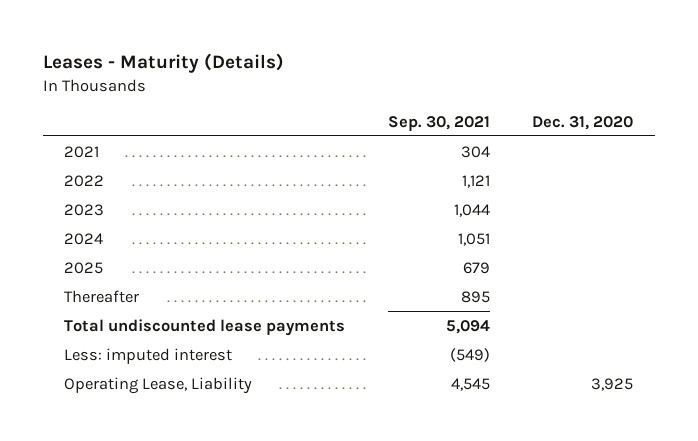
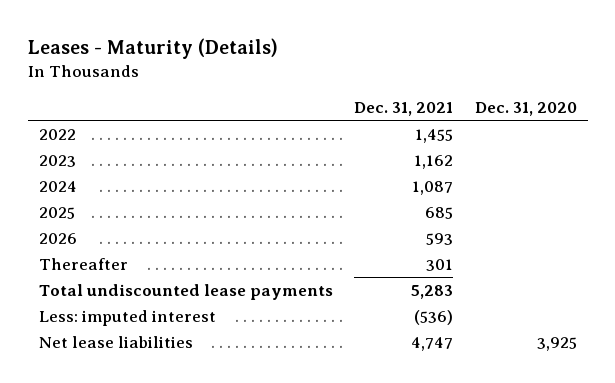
[387,115,490,131] Sep. 30, 2021 -> none
none -> [354,102,454,117] Dec. 31, 2021
[64,145,100,158] 2021 -> none
none -> [38,232,77,244] 2026
[64,376,253,394] Operating Lease, Liability -> [38,335,193,348] Net lease liabilities

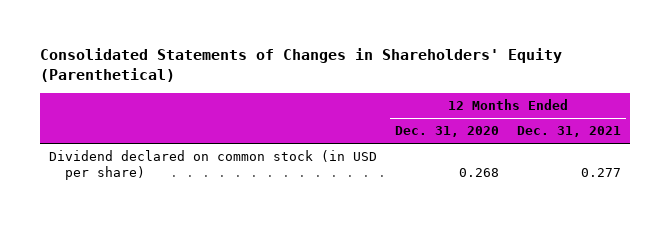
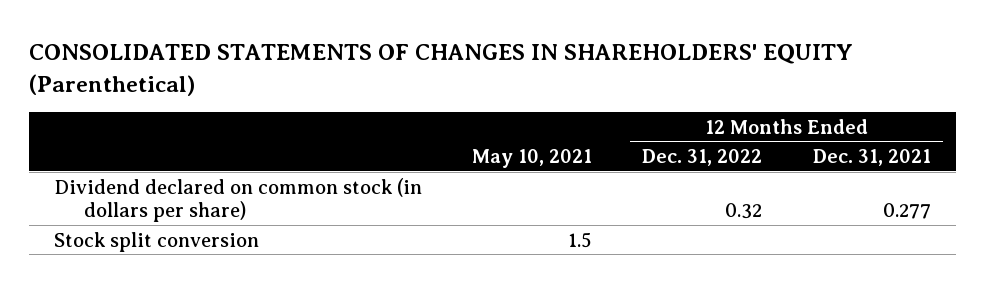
[39,47,562,82] Consolidated Statements of Changes in Shareholders' Equity (Parenthetical) -> [29,44,854,96] CONSOLIDATED STATEMENTS OF CHANGES IN SHAREHOLDERS' EQUITY (Parenthetical)
[394,126,499,138] Dec. 31, 2020 -> none
none -> [472,148,593,168] May 10, 2021
none -> [642,148,763,166] Dec. 31, 2022
[48,150,377,180] Dividend declared on common stock (in USD per share) -> [54,177,423,223] Dividend declared on common stock (in dollars per share)
none -> [54,231,260,252] Stock split conversion

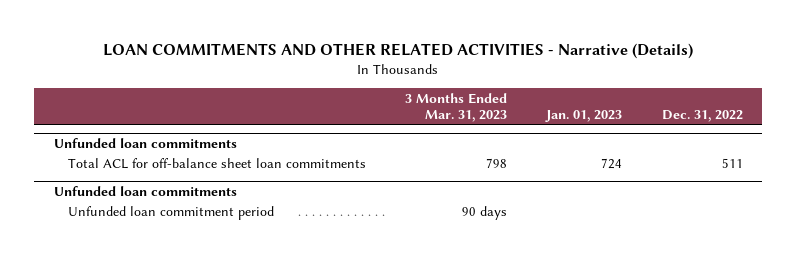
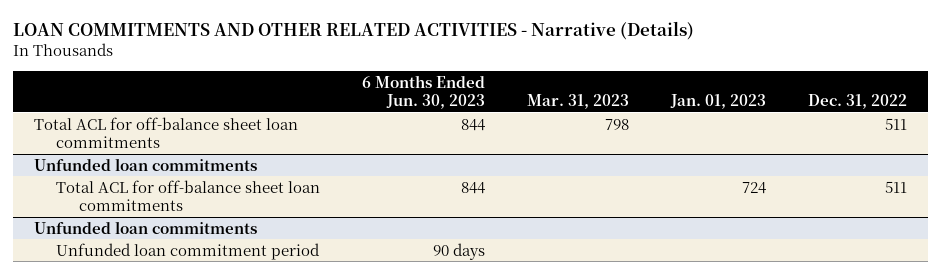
[404,92,507,122] 3 Months Ended Mar. 31, 2023 -> none
none -> [362,74,486,110] 6 Months Ended Jun. 30, 2023
none -> [527,94,630,110] Mar. 31, 2023
none -> [33,116,298,148] Total ACL for off-balance sheet loan commitments

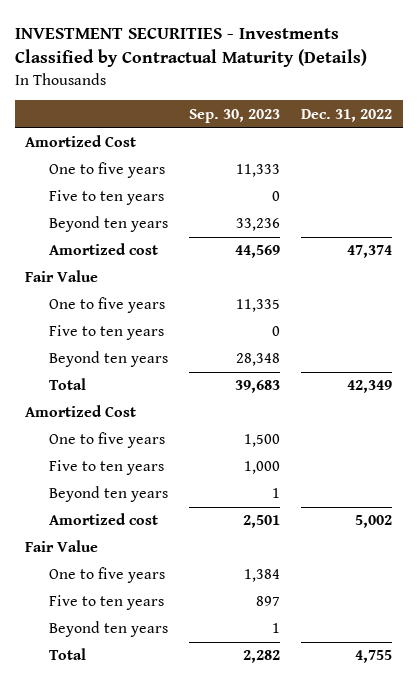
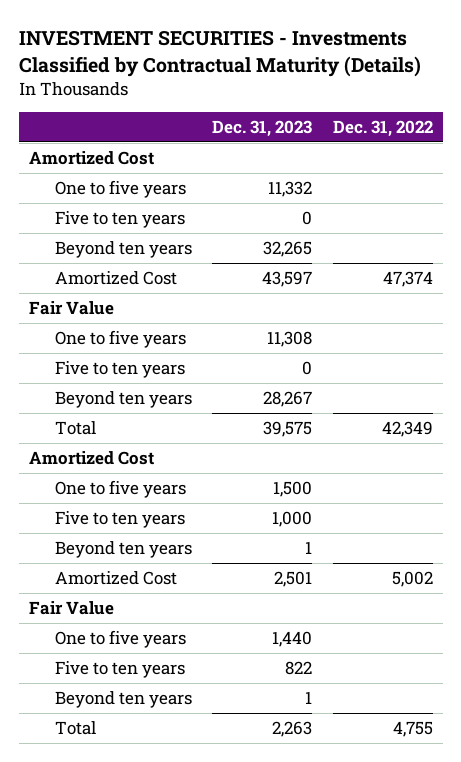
[188,108,280,123] Sep. 30, 2023 -> none
none -> [212,119,313,137] Dec. 31, 2023
[48,243,158,256] Amortized cost -> [55,271,178,286] Amortized Cost
[48,513,158,526] Amortized cost -> [55,571,178,586] Amortized Cost

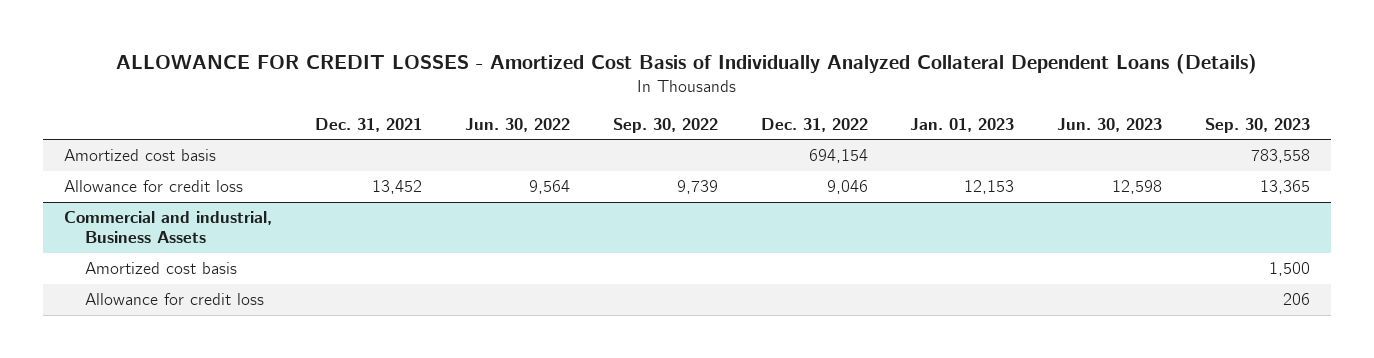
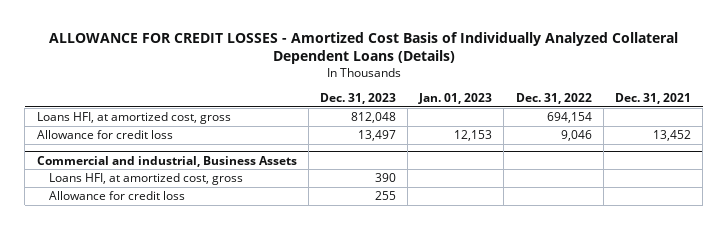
[464,117,570,132] Jun. 30, 2022 -> none
[612,117,718,133] Sep. 30, 2022 -> none
[1057,117,1163,132] Jun. 30, 2023 -> none
[1204,117,1310,133] Sep. 30, 2023 -> none
none -> [319,92,396,104] Dec. 31, 2023
[64,149,217,162] Amortized cost basis -> [36,112,231,125] Loans HFI, at amortized cost, gross
[84,262,237,275] Amortized cost basis -> [48,173,243,186] Loans HFI, at amortized cost, gross

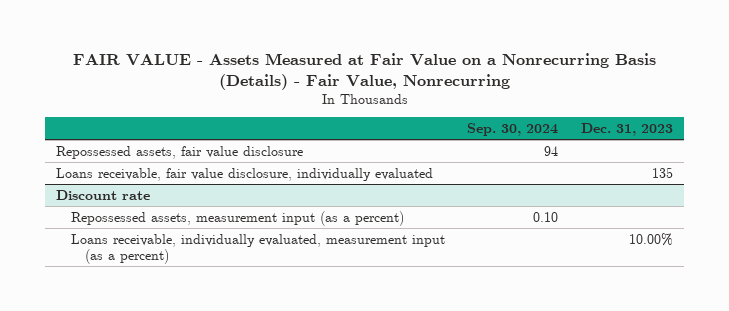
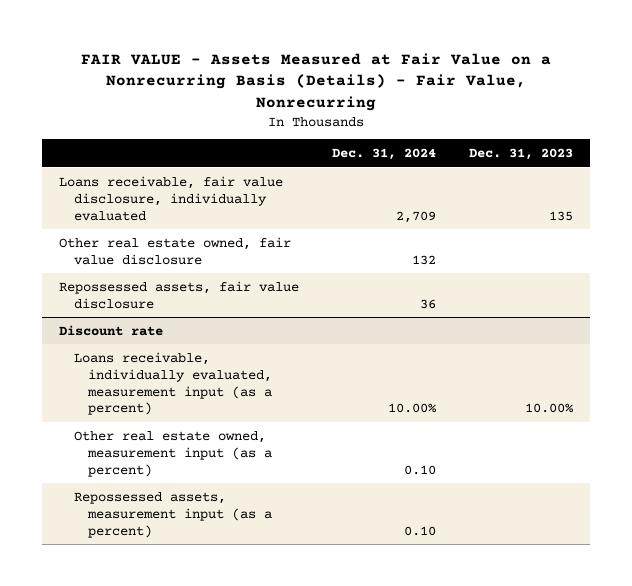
[467,122,559,136] Sep. 30, 2024 -> none
none -> [332,148,437,161] Dec. 31, 2024
none -> [58,236,291,265] Other real estate owned, fair value disclosure
[55,145,303,159] Repossessed assets, fair value disclosure -> [58,280,299,309] Repossessed assets, fair value disclosure
none -> [73,430,273,477] Other real estate owned, measurement input (as a percent)
[70,210,404,226] Repossessed assets, measurement input (as a percent) -> [73,491,273,538] Repossessed assets, measurement input (as a percent)

